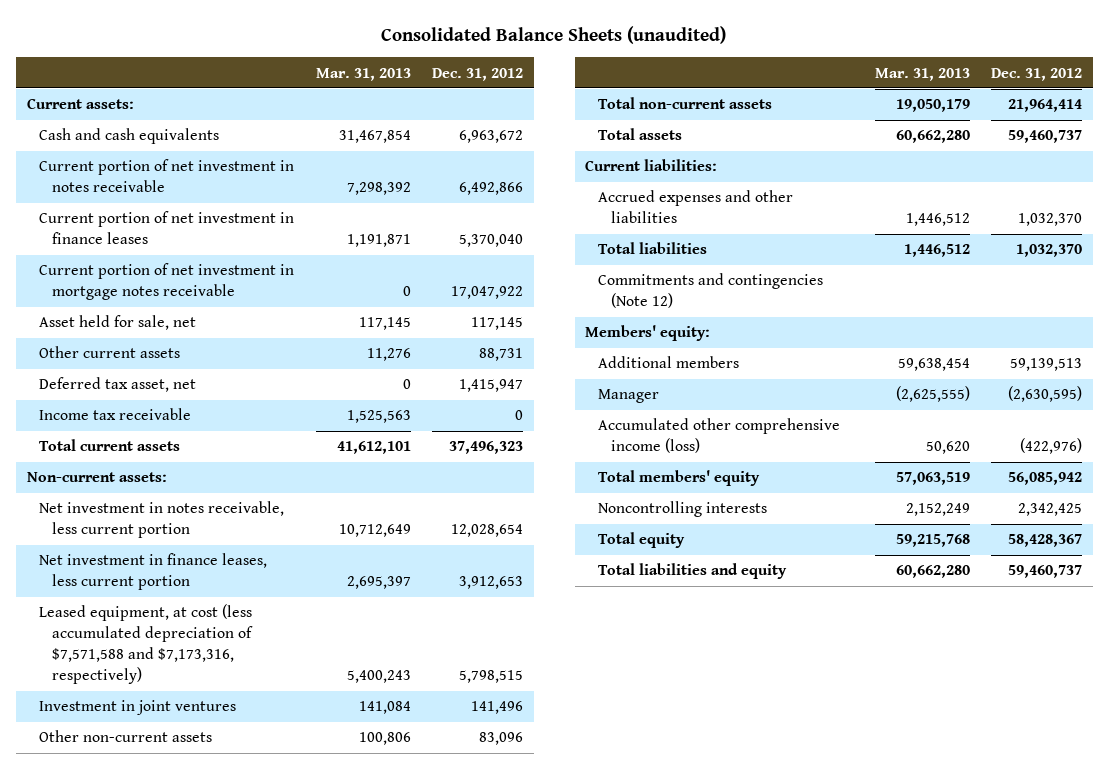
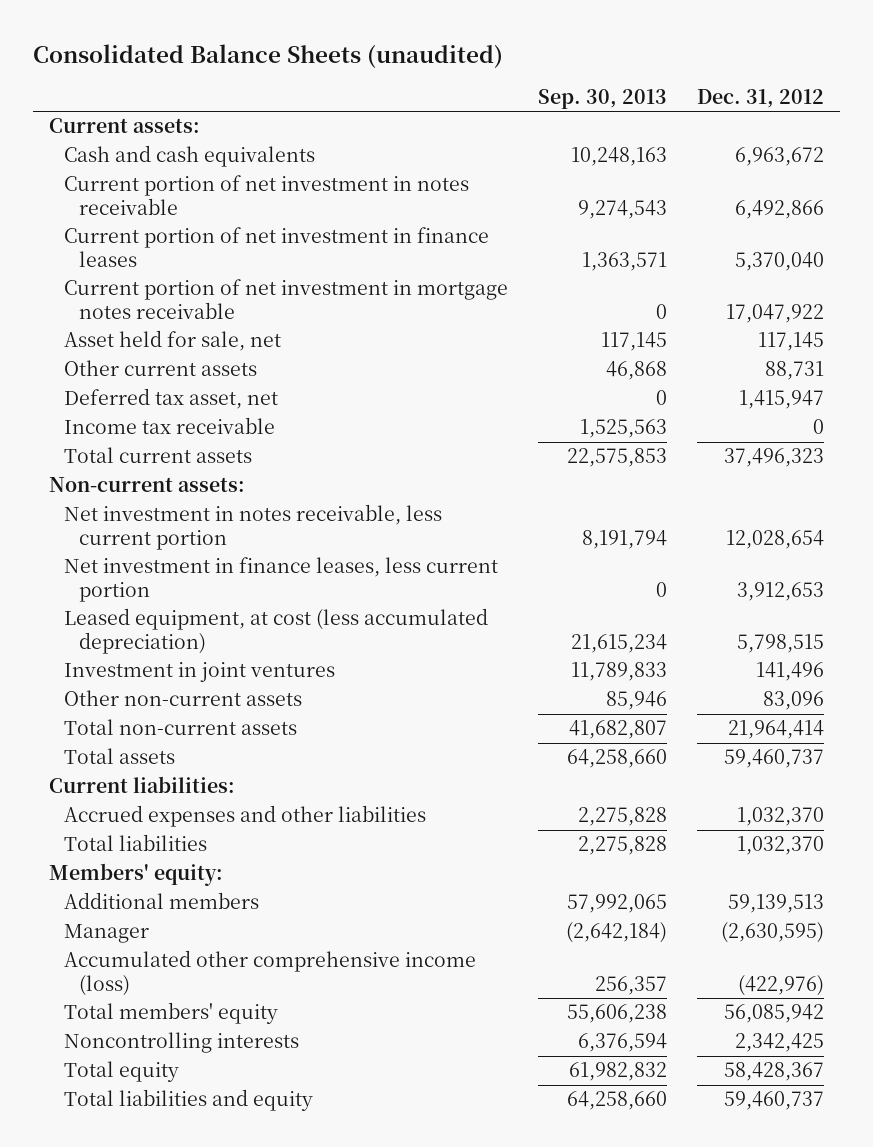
[315,67,411,81] Mar. 31, 2013 -> none
none -> [538,89,668,110] Sep. 30, 2013
[39,604,254,685] Leased equipment, at cost (less accumulated depreciation of $7,571,588 and $7,173,316, respectively) -> [63,608,488,655] Leased equipment, at cost (less accumulated depreciation)
[598,273,824,309] Commitments and contingencies (Note 12) -> none

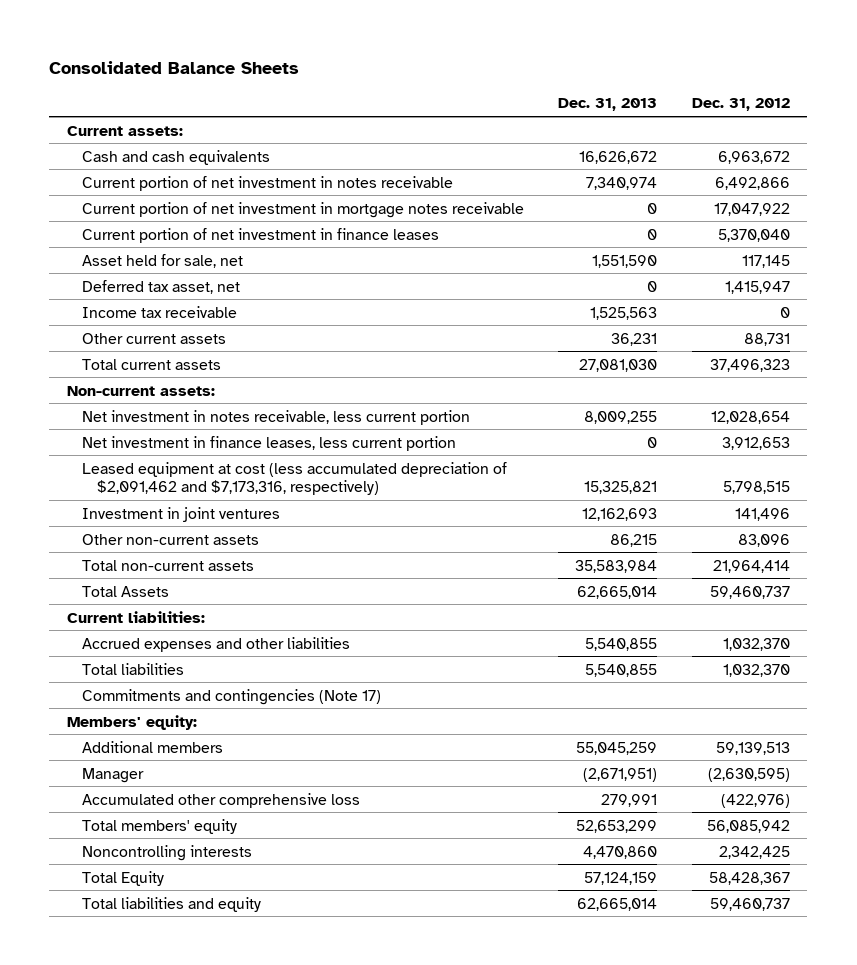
[33,44,504,69] Consolidated Balance Sheets (unaudited) -> [49,60,300,74] Consolidated Balance Sheets
[538,89,668,110] Sep. 30, 2013 -> none
none -> [558,98,658,112] Dec. 31, 2013
[63,227,489,268] Current portion of net investment in finance leases -> [81,227,439,243] Current portion of net investment in finance leases
[63,360,257,377] Other current assets -> [81,332,226,344] Other current assets
[63,608,488,655] Leased equipment, at cost (less accumulated depreciation) -> [81,461,507,496] Leased equipment at cost (less accumulated depreciation of $2,091,462 and $7,173,316, respectively)
[63,748,175,765] Total assets -> [81,585,169,597] Total Assets
none -> [81,688,381,705] Commitments and contingencies (Note 17)
[63,950,476,997] Accumulated other comprehensive income (loss) -> [81,792,360,808] Accumulated other comprehensive loss
[63,1061,179,1083] Total equity -> [81,870,164,886] Total Equity

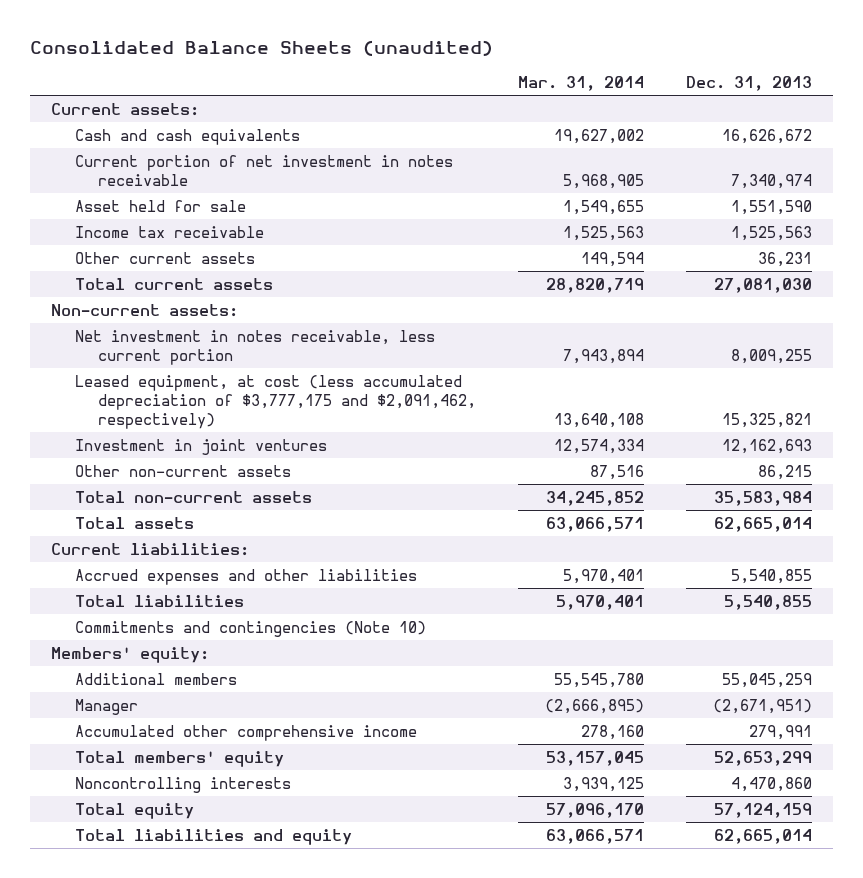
[49,60,300,74] Consolidated Balance Sheets -> [30,39,494,56] Consolidated Balance Sheets (unaudited)
[691,98,790,112] Dec. 31, 2012 -> none
none -> [518,75,645,91] Mar. 31, 2014
[81,201,524,218] Current portion of net investment in mortgage notes receivable -> none
[81,227,439,243] Current portion of net investment in finance leases -> none
[81,279,240,294] Deferred tax asset, net -> none
[81,253,243,268] Asset held for sale, net -> [74,199,246,212] Asset held for sale
[81,435,456,451] Net investment in finance leases, less current portion -> none
[81,461,507,496] Leased equipment at cost (less accumulated depreciation of $2,091,462 and $7,173,316, respectively) -> [74,374,477,429] Leased equipment, at cost (less accumulated depreciation of $3,777,175 and $2,091,462, respectively)
[81,585,169,597] Total Assets -> [74,516,194,529] Total assets
[81,688,381,705] Commitments and contingencies (Note 17) -> [74,620,426,637] Commitments and contingencies (Note 10)
[81,792,360,808] Accumulated other comprehensive loss -> [74,724,417,741] Accumulated other comprehensive income
[81,870,164,886] Total Equity -> [74,802,194,819] Total equity

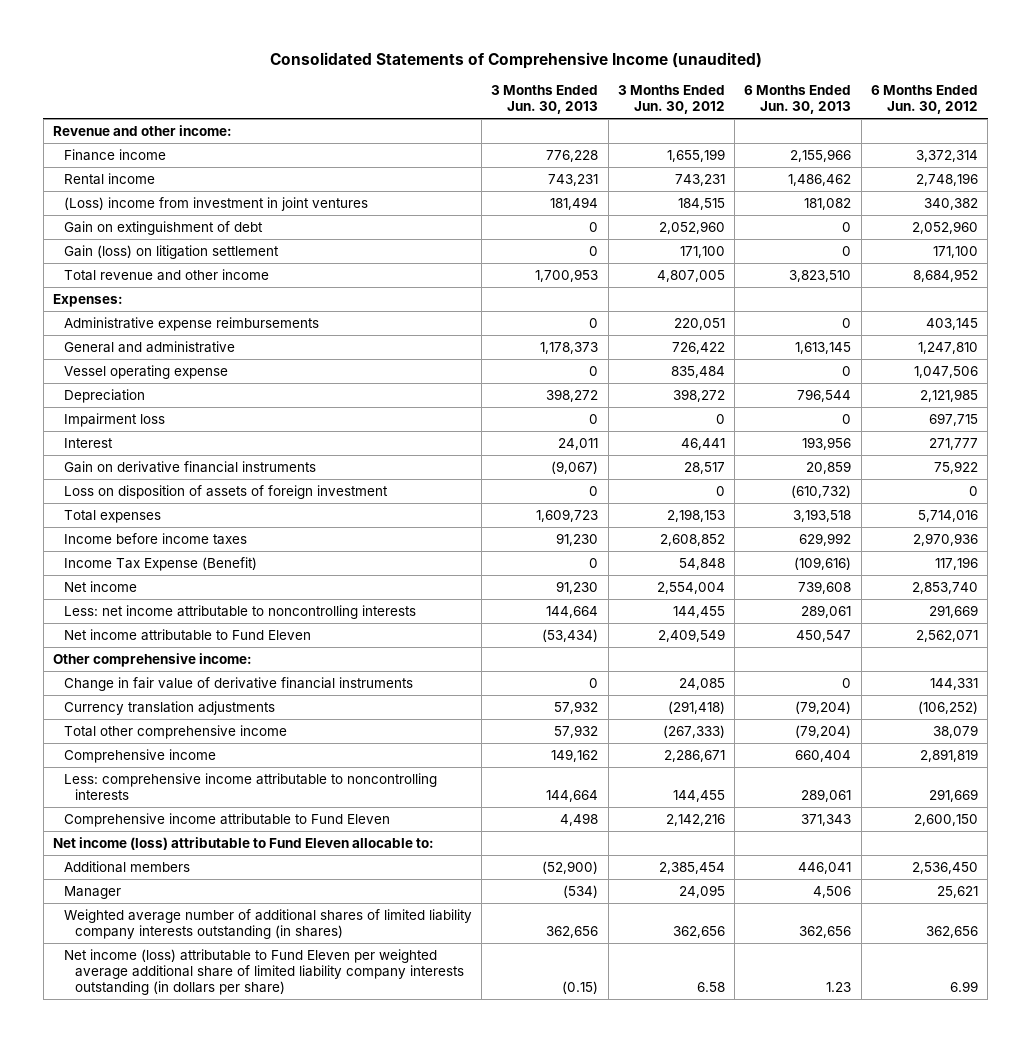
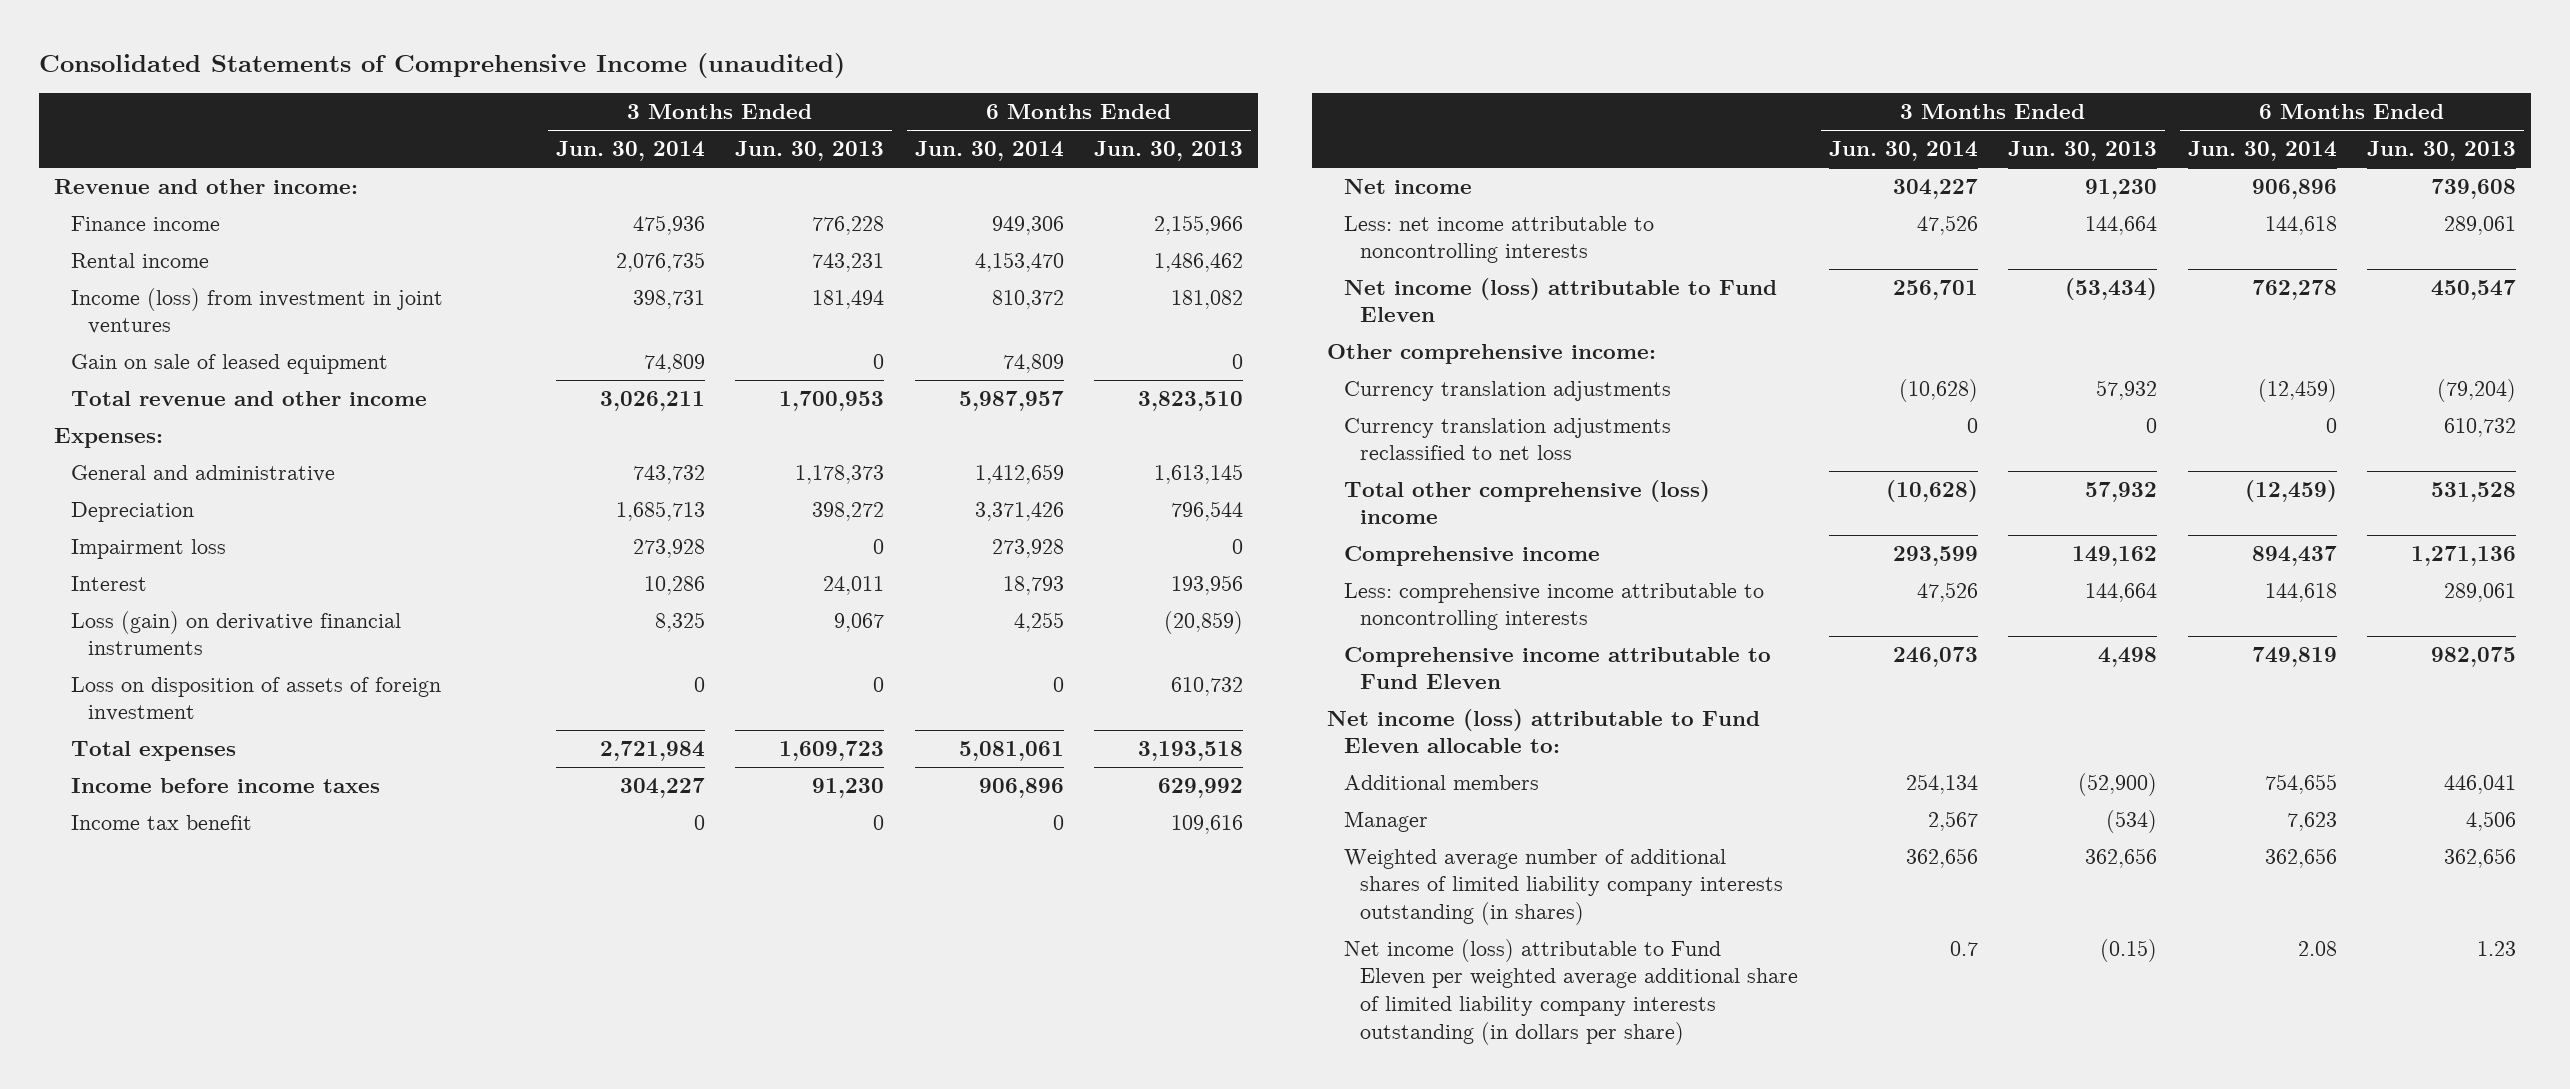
[617,85,725,115] 3 Months Ended Jun. 30, 2012 -> none
[870,85,978,115] 6 Months Ended Jun. 30, 2012 -> none
none -> [555,140,705,161] Jun. 30, 2014
none -> [914,140,1064,161] Jun. 30, 2014
[63,221,263,236] Gain on extinguishment of debt -> none
[63,245,279,260] Gain (loss) on litigation settlement -> none
[63,197,368,212] (Loss) income from investment in joint ventures -> [70,287,443,335] Income (loss) from investment in joint ventures
none -> [70,353,388,374] Gain on sale of leased equipment
[63,317,319,332] Administrative expense reimbursements -> none
[63,365,228,380] Vessel operating expense -> none
[63,461,316,474] Gain on derivative financial instruments -> [70,610,401,656] Loss (gain) on derivative financial instruments
[551,461,599,475] (9,067) -> [834,612,885,632] 9,067
[806,461,852,475] 20,859 -> [1164,610,1244,634] (20,859)
[791,485,852,499] (610,732) -> [1171,676,1244,696] 610,732
[63,557,257,572] Income Tax Expense (Benefit) -> [70,814,252,830] Income tax benefit
[794,557,852,571] (109,616) -> [1171,814,1244,834] 109,616
[63,629,311,642] Net income attributable to Fund Eleven -> [1343,277,1777,323] Net income (loss) attributable to Fund Eleven
[63,677,413,692] Change in fair value of derivative financial instruments -> none
none -> [1343,417,1671,461] Currency translation adjustments reclassified to net loss
[63,725,287,740] Total other comprehensive income -> [1343,479,1710,525] Total other comprehensive (loss) income
[795,725,852,739] (79,204) -> [2430,481,2516,502] 531,528
[795,750,852,763] 660,404 -> [2410,545,2516,566] 1,271,136
[801,814,852,827] 371,343 -> [2430,646,2516,667] 982,075

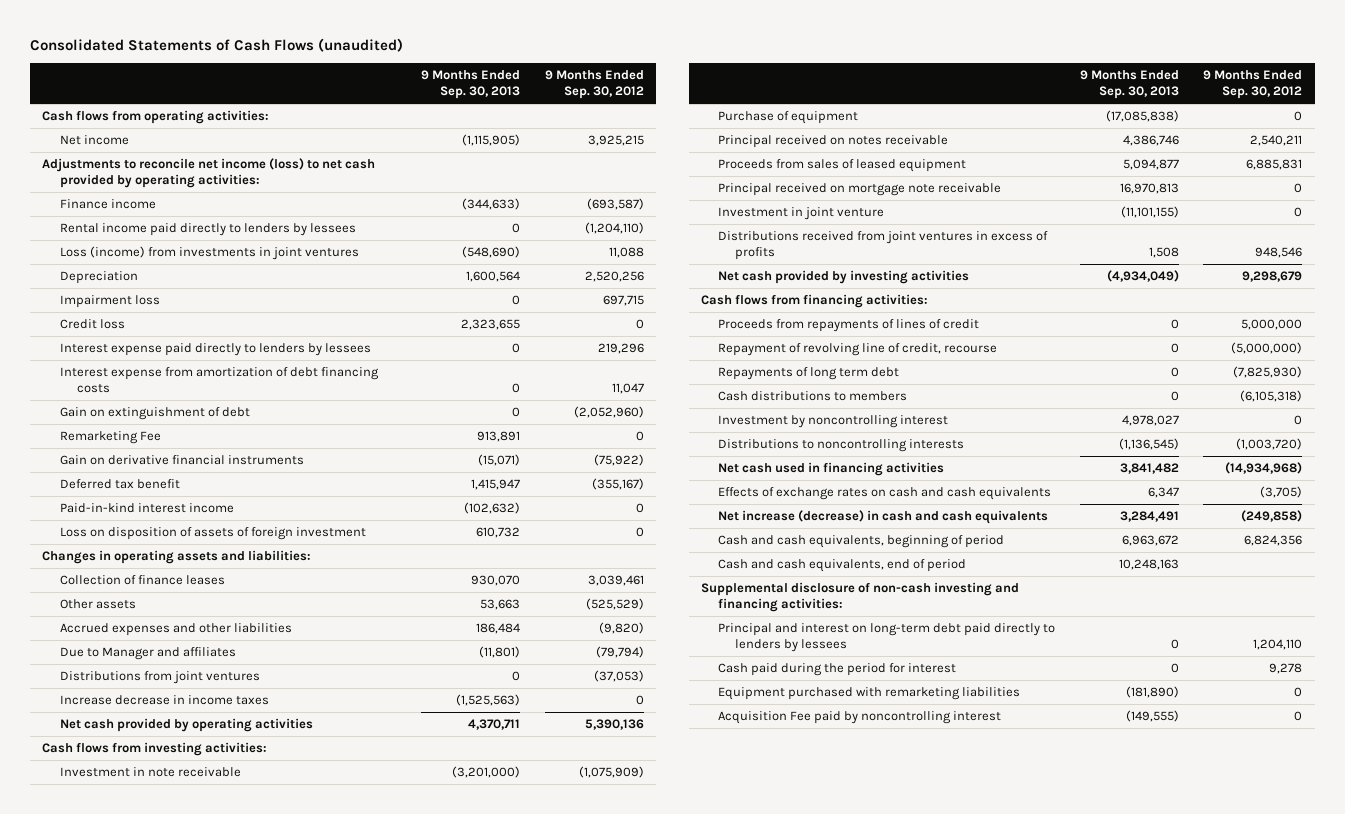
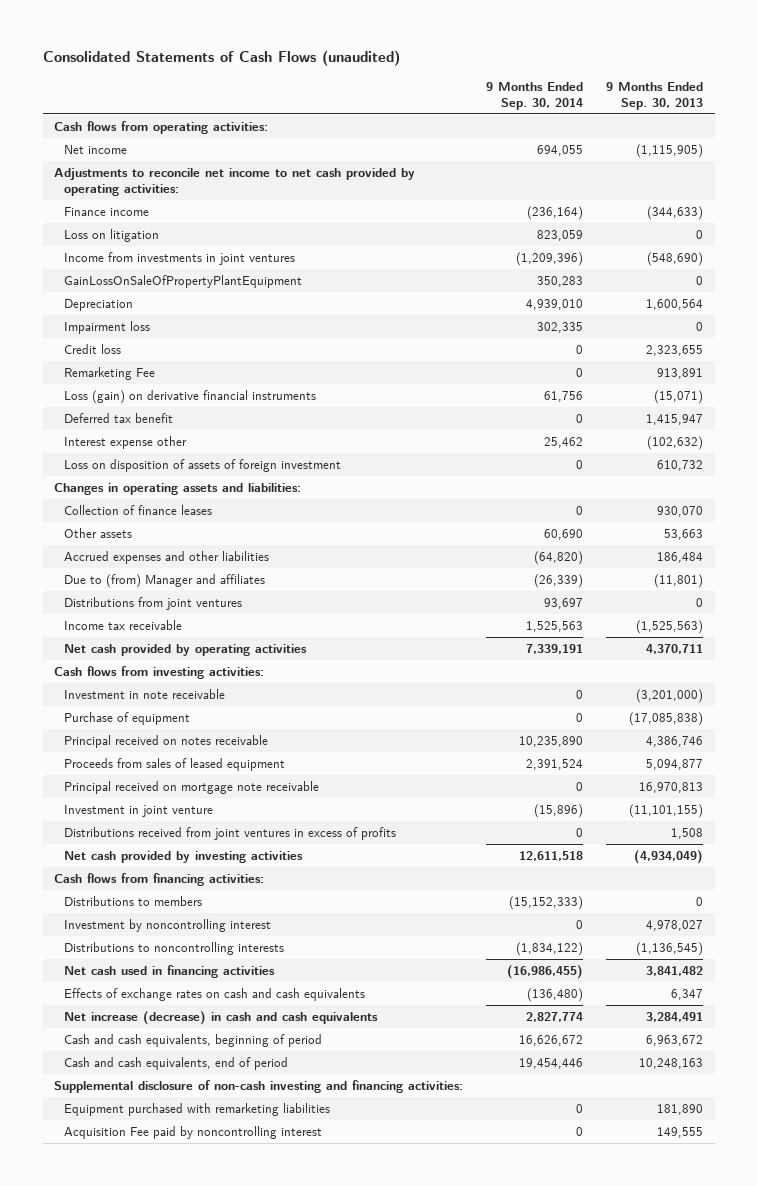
[544,70,644,100] 9 Months Ended Sep. 30, 2012 -> none
none -> [486,81,584,110] 9 Months Ended Sep. 30, 2014
[42,158,376,189] Adjustments to reconcile net income (loss) to net cash provided by operating activities: -> [54,167,416,196] Adjustments to reconcile net income to net cash provided by operating activities:
[59,223,356,237] Rental income paid directly to lenders by lessees -> none
none -> [63,228,159,242] Loss on litigation
[59,246,359,261] Loss (income) from investments in joint ventures -> [63,251,295,265] Income from investments in joint ventures
none -> [63,274,302,288] GainLossOnSaleOfPropertyPlantEquipment
[59,343,371,357] Interest expense paid directly to lenders by lessees -> none
[59,367,379,394] Interest expense from amortization of debt financing costs -> none
[59,407,250,421] Gain on extinguishment of debt -> none
[59,455,304,466] Gain on derivative financial instruments -> [63,389,316,404] Loss (gain) on derivative financial instruments
[59,503,234,514] Paid-in-kind interest income -> [63,435,187,449] Interest expense other
[59,647,236,661] Due to Manager and affiliates -> [63,573,265,588] Due to (from) Manager and affiliates
[59,695,269,706] Increase decrease in income taxes -> [63,619,182,630] Income tax receivable
[718,319,980,333] Proceeds from repayments of lines of credit -> none
[718,343,998,357] Repayment of revolving line of credit, recourse -> none
[718,367,900,381] Repayments of long term debt -> none
[718,391,908,402] Cash distributions to members -> [63,895,202,906] Distributions to members
[718,623,1056,653] Principal and interest on long-term debt paid directly to lenders by lessees -> none
[718,663,957,677] Cash paid during the period for interest -> none
[1125,686,1179,699] (181,890) -> [657,1103,704,1115] 181,890
[1125,710,1179,723] (149,555) -> [657,1126,704,1138] 149,555

